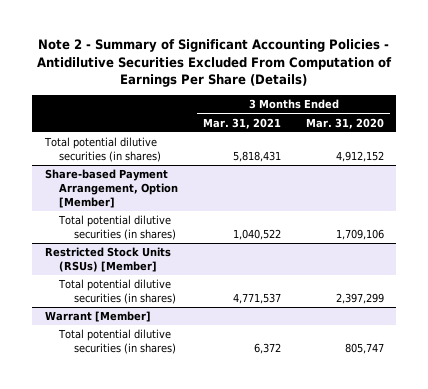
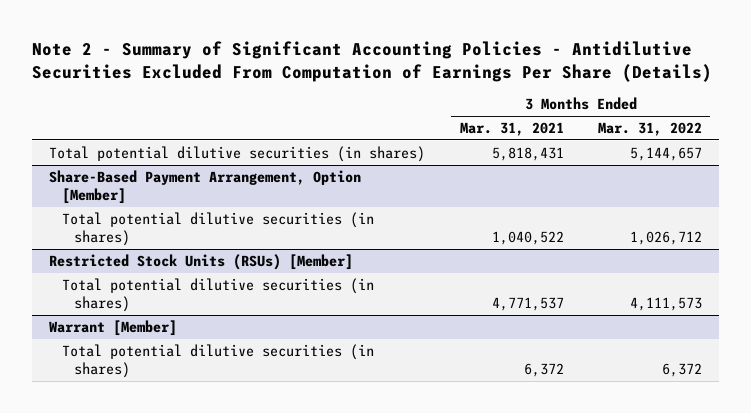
[305,117,384,129] Mar. 31, 2020 -> none
none -> [597,122,702,137] Mar. 31, 2022
[44,169,179,208] Share-based Payment Arrangement, Option [Member] -> [49,170,362,205] Share-Based Payment Arrangement, Option [Member]

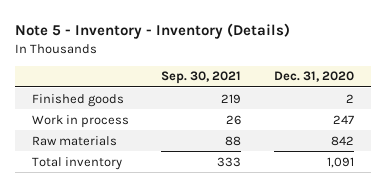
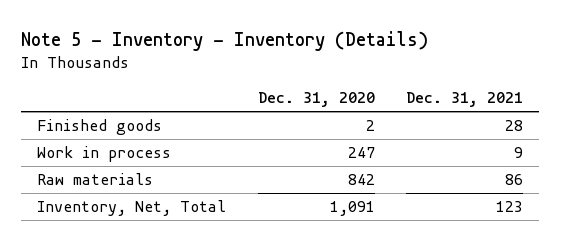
[161,71,242,85] Sep. 30, 2021 -> none
none -> [406,92,524,108] Dec. 31, 2021
[31,156,122,170] Total inventory -> [37,200,227,217] Inventory, Net, Total

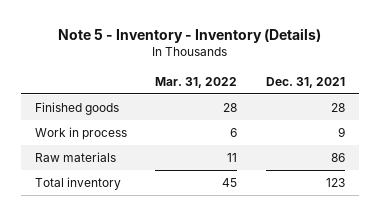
[257,92,375,108] Dec. 31, 2020 -> none
none -> [155,76,238,88] Mar. 31, 2022
[37,200,227,217] Inventory, Net, Total -> [35,177,122,191] Total inventory

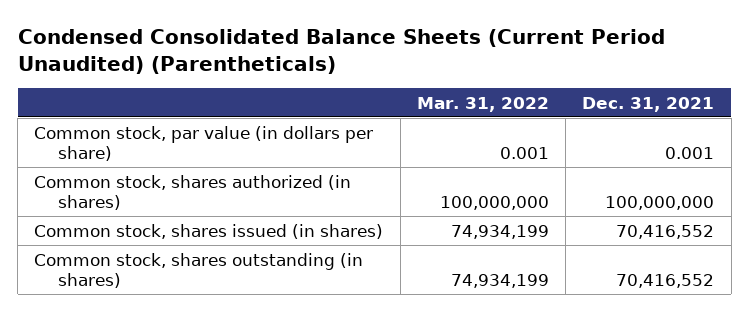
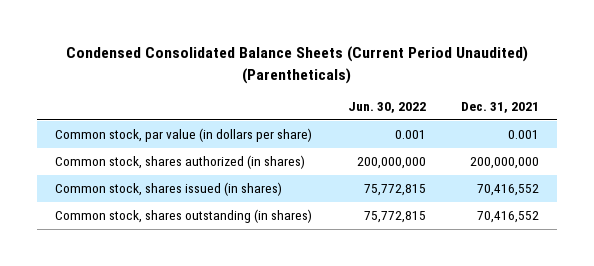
[416,96,549,112] Mar. 31, 2022 -> none
none -> [347,102,426,114] Jun. 30, 2022
[605,196,715,211] 100,000,000 -> [470,157,540,170] 200,000,000

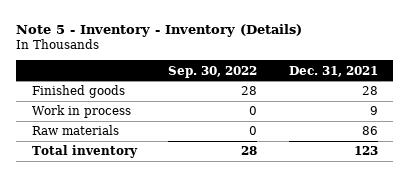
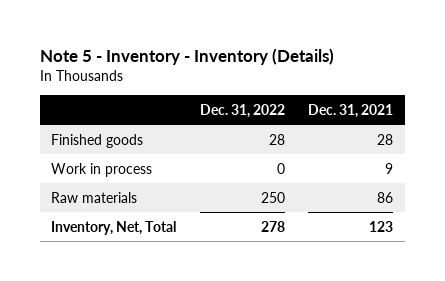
[168,65,258,78] Sep. 30, 2022 -> none
none -> [199,103,285,118] Dec. 31, 2022
[31,145,138,159] Total inventory -> [51,220,177,235] Inventory, Net, Total

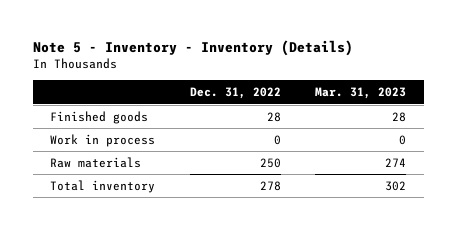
[308,103,394,118] Dec. 31, 2021 -> none
none -> [315,87,407,100] Mar. 31, 2023
[51,220,177,235] Inventory, Net, Total -> [50,179,156,193] Total inventory

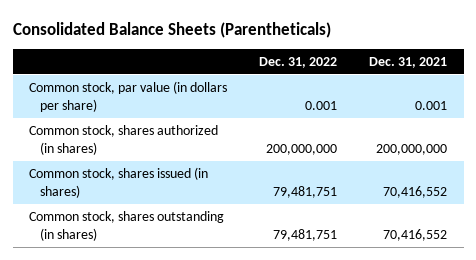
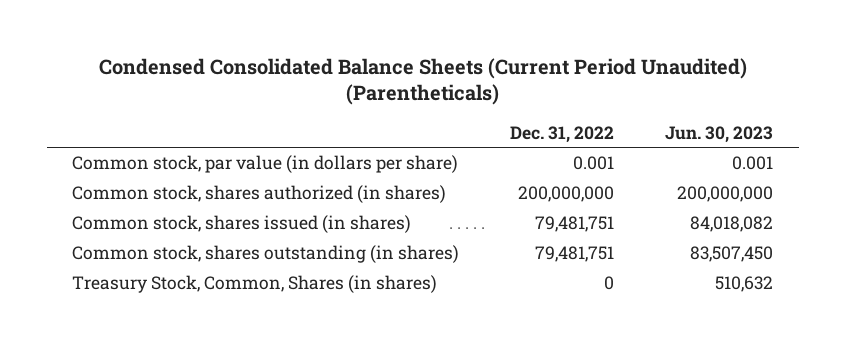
[12,21,331,38] Consolidated Balance Sheets (Parentheticals) -> [98,57,747,106] Condensed Consolidated Balance Sheets (Current Period Unaudited) (Parentheticals)
[369,57,448,69] Dec. 31, 2021 -> none
none -> [665,125,774,143] Jun. 30, 2023
none -> [72,275,438,294] Treasury Stock, Common, Shares (in shares)

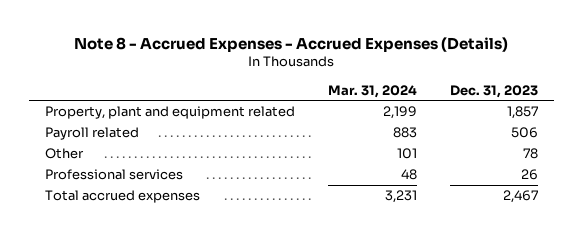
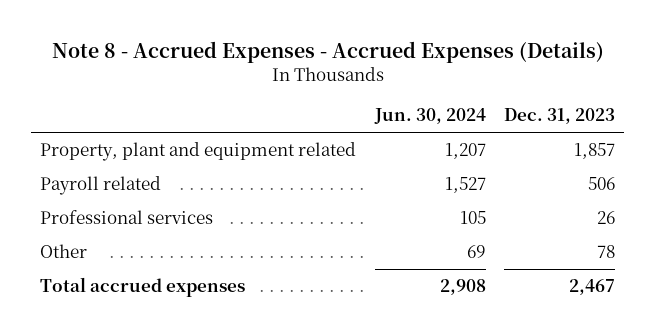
[327,84,417,98] Mar. 31, 2024 -> none
none -> [373,108,486,125] Jun. 30, 2024
[45,148,85,160] Other -> [40,244,88,259] Other

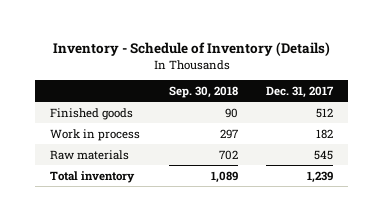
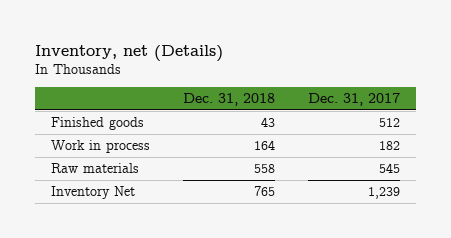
[52,42,330,57] Inventory - Schedule of Inventory (Details) -> [34,44,223,62] Inventory, net (Details)
[168,85,238,98] Sep. 30, 2018 -> none
none -> [183,92,276,106] Dec. 31, 2018
[49,170,135,183] Total inventory -> [51,185,136,199] Inventory Net

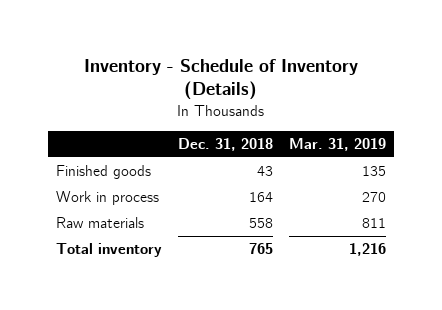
[34,44,223,62] Inventory, net (Details) -> [84,58,359,101] Inventory - Schedule of Inventory (Details)
[307,92,400,106] Dec. 31, 2017 -> none
none -> [288,138,386,152] Mar. 31, 2019
[51,185,136,199] Inventory Net -> [56,243,163,258] Total inventory

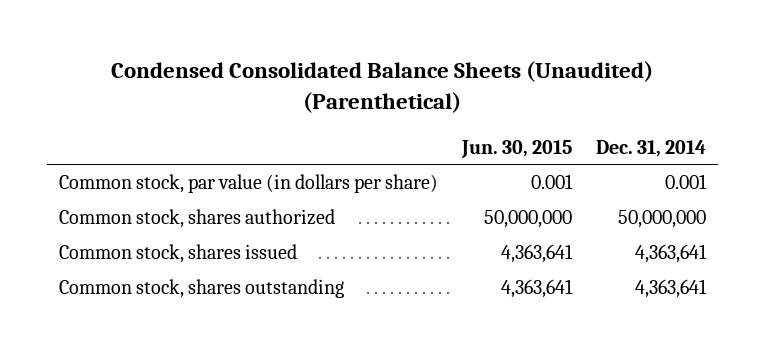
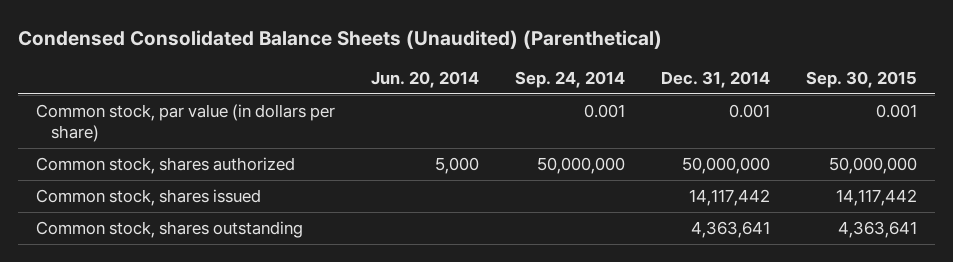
[460,139,572,158] Jun. 30, 2015 -> none
none -> [371,70,480,88] Jun. 20, 2014
none -> [515,70,626,88] Sep. 24, 2014
none -> [805,70,917,88] Sep. 30, 2015
[634,244,707,264] 4,363,641 -> [689,189,771,207] 14,117,442

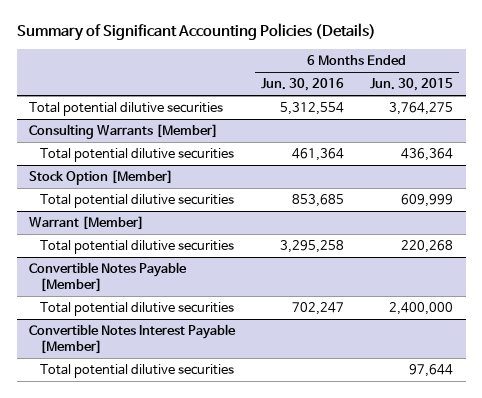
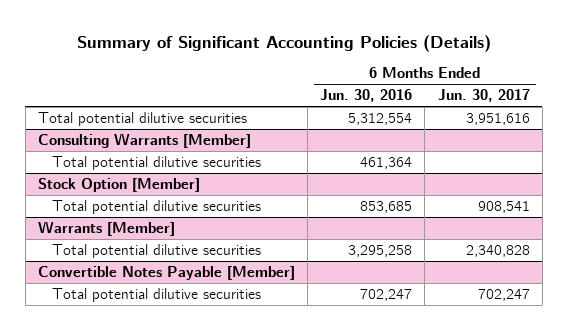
[369,78,453,92] Jun. 30, 2015 -> none
none -> [437,89,530,103] Jun. 30, 2017
[29,216,145,231] Warrant [Member] -> [37,221,175,237] Warrants [Member]
[29,324,237,355] Convertible Notes Interest Payable [Member] -> none
[40,364,235,379] Total potential dilutive securities -> none

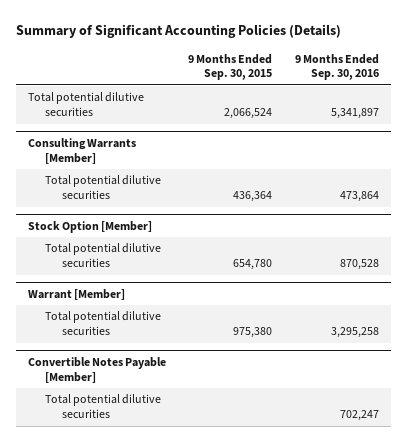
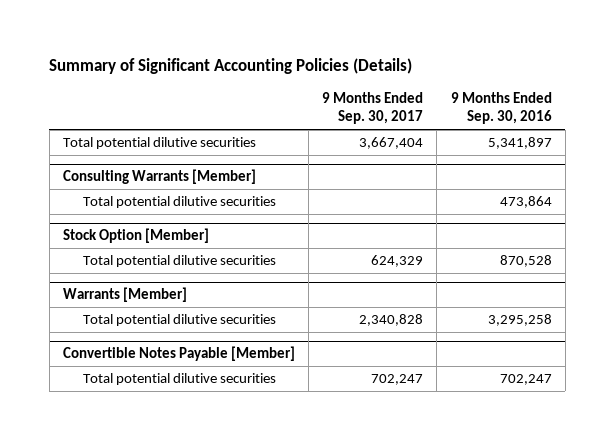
[188,53,273,81] 9 Months Ended Sep. 30, 2015 -> none
none -> [322,91,424,125] 9 Months Ended Sep. 30, 2017
[27,288,125,300] Warrant [Member] -> [62,287,187,303] Warrants [Member]

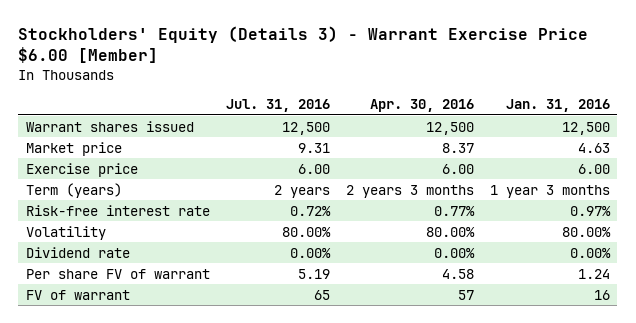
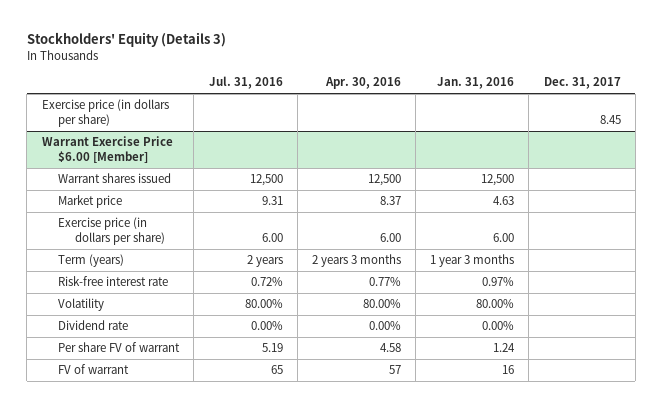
[18,25,589,63] Stockholders' Equity (Details 3) - Warrant Exercise Price $6.00 [Member] -> [26,32,226,48] Stockholders' Equity (Details 3)
none -> [543,77,621,90] Dec. 31, 2017
none -> [41,99,169,127] Exercise price (in dollars per share)
none -> [41,136,173,163] Warrant Exercise Price $6.00 [Member]
[26,162,139,177] Exercise price -> [58,217,165,245] Exercise price (in dollars per share)

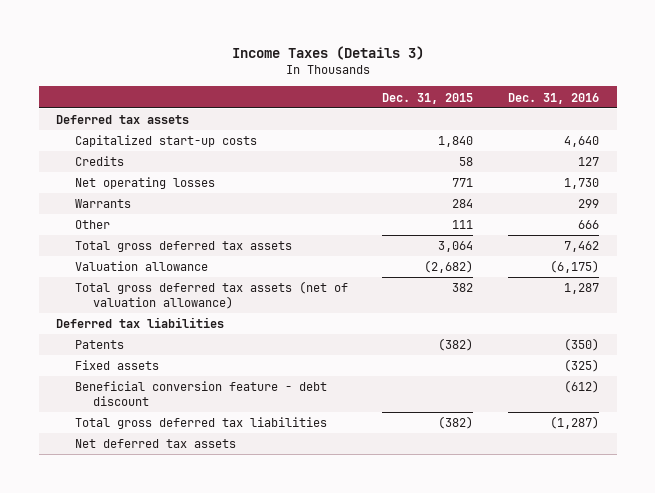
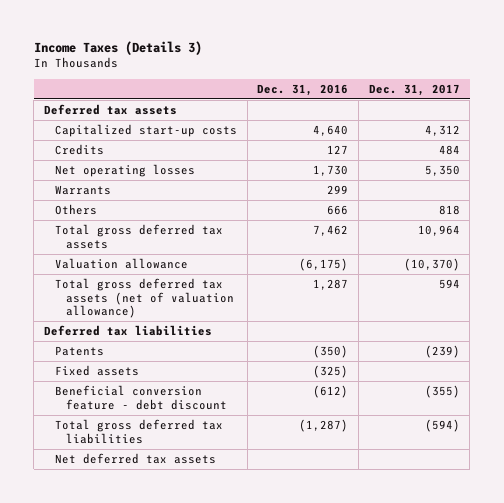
[382,92,474,104] Dec. 31, 2015 -> none
none -> [368,83,460,96] Dec. 31, 2017
[74,220,110,230] Other -> [55,204,98,216] Others

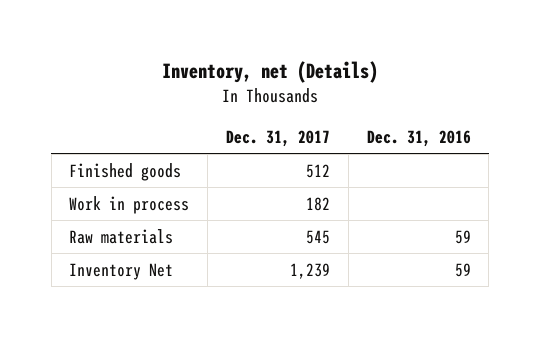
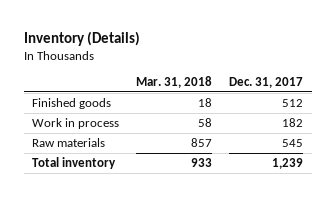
[161,61,378,84] Inventory, net (Details) -> [23,30,140,46] Inventory (Details)
[366,129,471,147] Dec. 31, 2016 -> none
none -> [136,76,213,89] Mar. 31, 2018
[69,262,174,280] Inventory Net -> [32,156,117,169] Total inventory

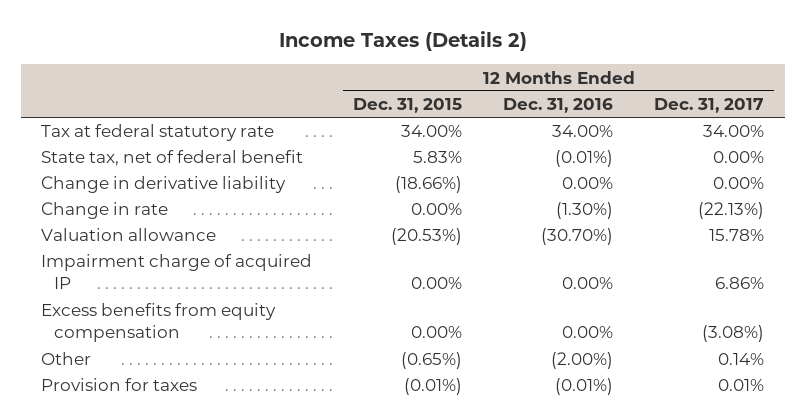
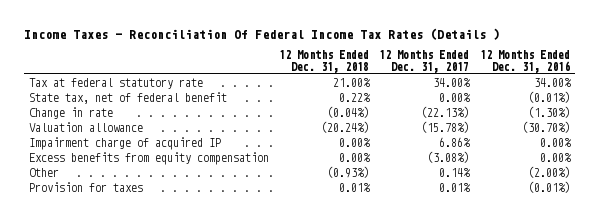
[278,31,527,52] Income Taxes (Details 2) -> [24,27,501,40] Income Taxes - Reconciliation Of Federal Income Tax Rates (Details )
[353,98,463,114] Dec. 31, 2015 -> none
none -> [279,50,370,73] 12 Months Ended Dec. 31, 2018
[41,176,287,194] Change in derivative liability -> none
[709,229,765,242] 15.78% -> [421,120,470,133] (15.78%)

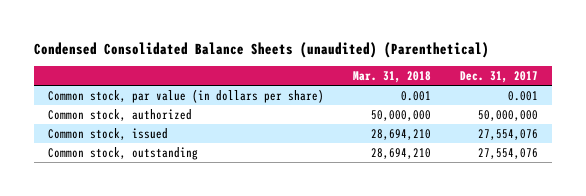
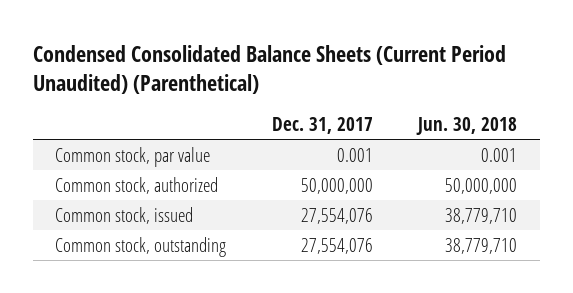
[34,41,490,58] Condensed Consolidated Balance Sheets (unaudited) (Parenthetical) -> [32,44,506,94] Condensed Consolidated Balance Sheets (Current Period Unaudited) (Parenthetical)
[353,70,432,83] Mar. 31, 2018 -> none
none -> [416,116,518,135] Jun. 30, 2018
[48,88,325,103] Common stock, par value (in dollars per share) -> [55,146,211,167] Common stock, par value

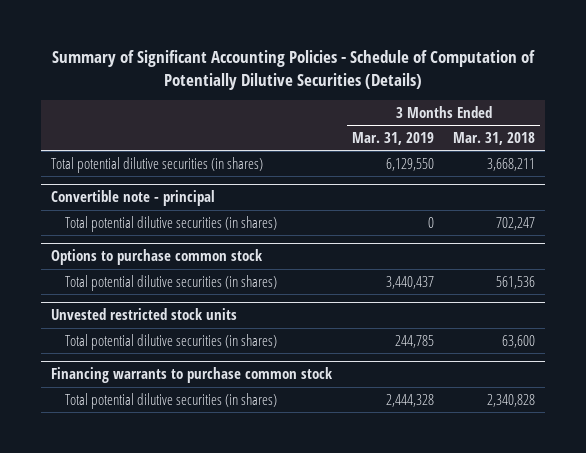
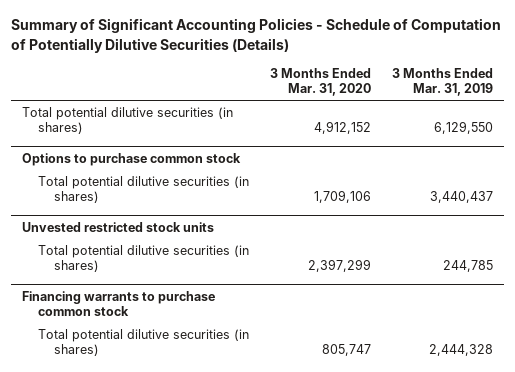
[453,131,536,145] Mar. 31, 2018 -> none
none -> [270,67,372,97] 3 Months Ended Mar. 31, 2020
[50,190,215,207] Convertible note - principal -> none
[65,215,278,232] Total potential dilutive securities (in shares) -> none

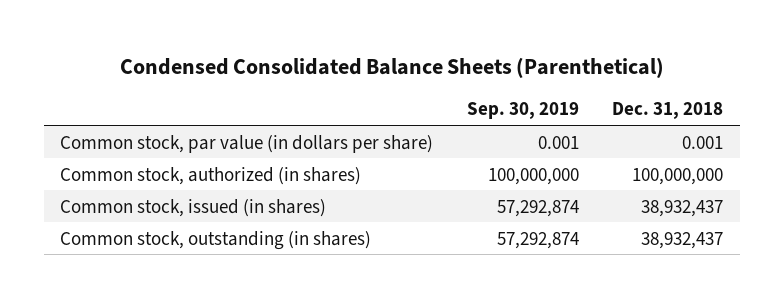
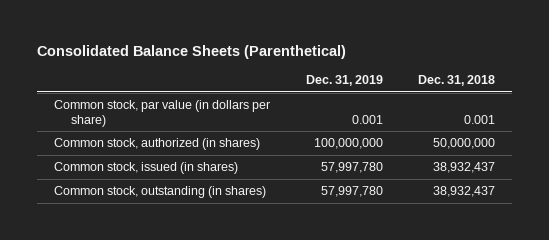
[119,56,664,78] Condensed Consolidated Balance Sheets (Parenthetical) -> [36,44,346,59] Consolidated Balance Sheets (Parenthetical)
[466,102,579,120] Sep. 30, 2019 -> none
none -> [305,75,383,87] Dec. 31, 2019
[632,167,724,185] 100,000,000 -> [432,138,495,150] 50,000,000

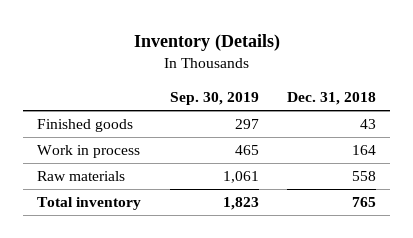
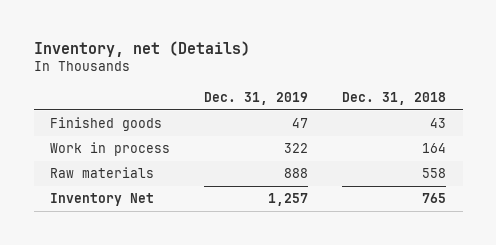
[133,34,280,52] Inventory (Details) -> [33,40,250,57] Inventory, net (Details)
[169,92,259,106] Sep. 30, 2019 -> none
none -> [204,91,309,105] Dec. 31, 2019
[37,197,142,211] Total inventory -> [50,193,155,207] Inventory Net

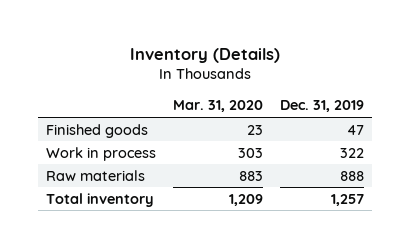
[33,40,250,57] Inventory, net (Details) -> [129,48,280,64] Inventory (Details)
[341,91,446,105] Dec. 31, 2018 -> none
none -> [172,100,263,113] Mar. 31, 2020
[50,193,155,207] Inventory Net -> [46,192,155,207] Total inventory

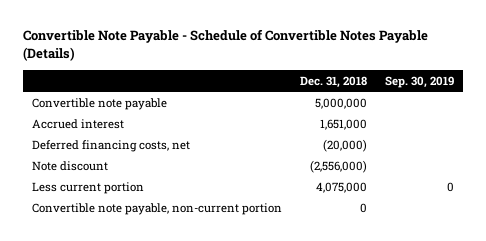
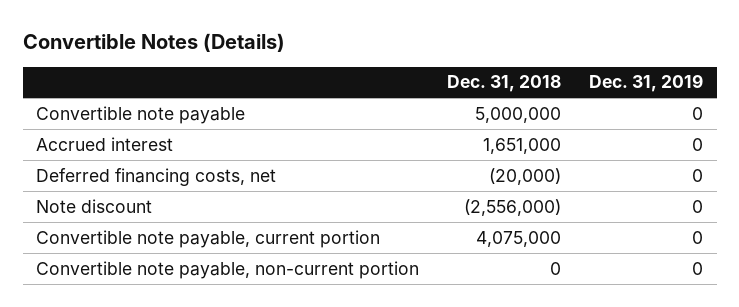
[22,29,428,62] Convertible Note Payable - Schedule of Convertible Notes Payable (Details) -> [22,33,285,53] Convertible Notes (Details)
[384,75,454,88] Sep. 30, 2019 -> none
none -> [588,74,703,93] Dec. 31, 2019
[31,181,144,194] Less current portion -> [36,229,381,248] Convertible note payable, current portion

